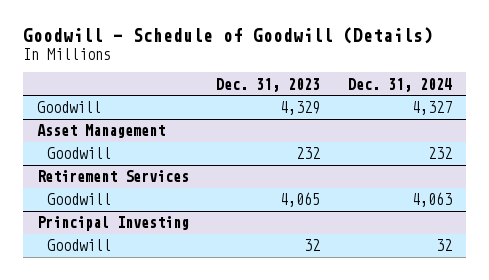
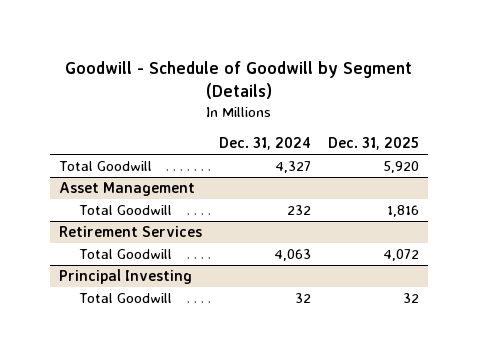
[22,27,433,45] Goodwill - Schedule of Goodwill (Details) -> [65,60,413,99] Goodwill - Schedule of Goodwill by Segment (Details)
[216,77,321,92] Dec. 31, 2023 -> none
none -> [328,137,420,151] Dec. 31, 2025
[36,101,101,114] Goodwill -> [59,161,153,172] Total Goodwill
[47,147,112,160] Goodwill -> [79,205,173,216] Total Goodwill
[47,193,112,206] Goodwill -> [79,249,173,260] Total Goodwill
[47,239,112,252] Goodwill -> [79,293,173,304] Total Goodwill

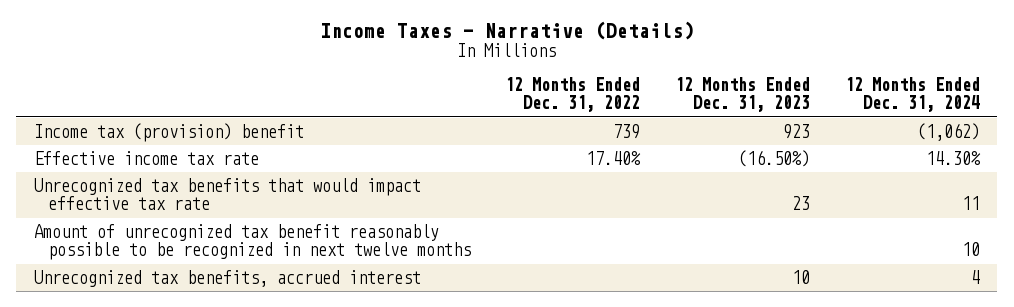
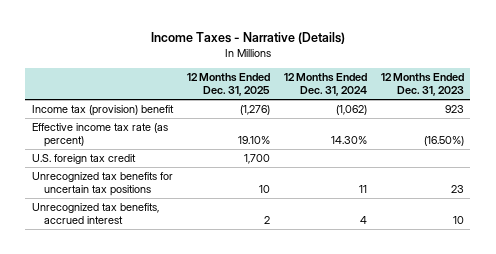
[505,77,641,113] 12 Months Ended Dec. 31, 2022 -> none
none -> [186,73,270,97] 12 Months Ended Dec. 31, 2025
[33,224,471,261] Amount of unrecognized tax benefit reasonably possible to be recognized in next twelve months -> none
[33,151,259,166] Effective income tax rate -> [32,123,169,148] Effective income tax rate (as percent)
none -> [32,154,137,165] U.S. foreign tax credit
[33,178,421,211] Unrecognized tax benefits that would impact effective tax rate -> [32,172,174,197] Unrecognized tax benefits for uncertain tax positions

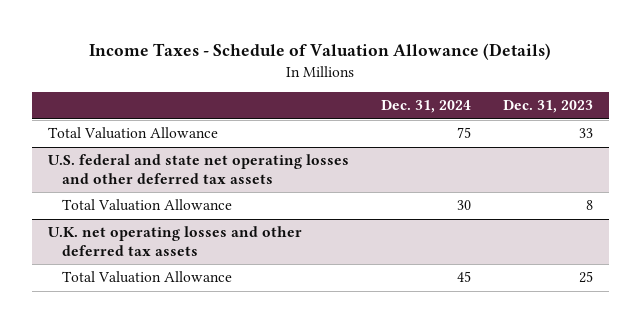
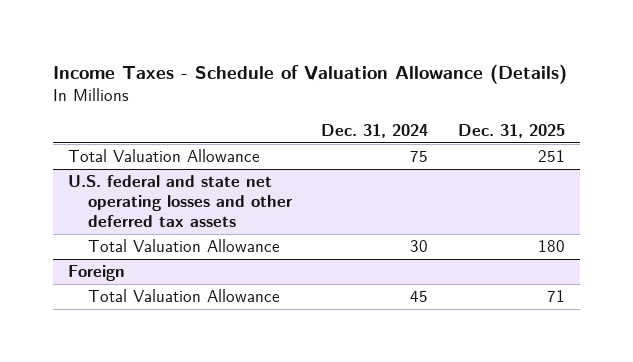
[502,100,593,114] Dec. 31, 2023 -> none
none -> [458,124,566,139] Dec. 31, 2025
[47,226,302,256] U.K. net operating losses and other deferred tax assets -> [67,265,125,282] Foreign

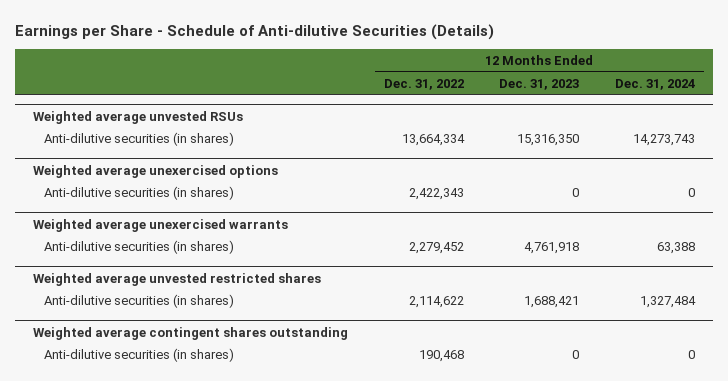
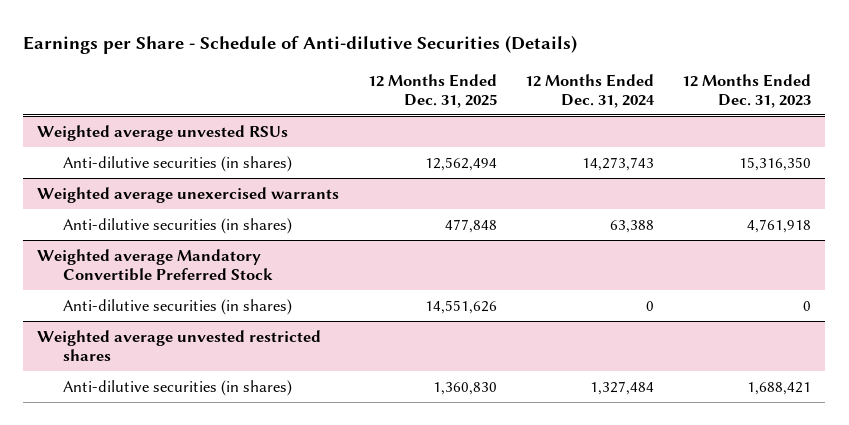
[383,78,464,90] Dec. 31, 2022 -> none
none -> [367,73,497,108] 12 Months Ended Dec. 31, 2025
[32,164,278,178] Weighted average unexercised options -> none
[44,186,235,201] Anti-dilutive securities (in shares) -> none
none -> [37,248,274,281] Weighted average Mandatory Convertible Preferred Stock
none -> [63,298,293,315] Anti-dilutive securities (in shares)
[32,326,348,340] Weighted average contingent shares outstanding -> none
[44,348,235,363] Anti-dilutive securities (in shares) -> none

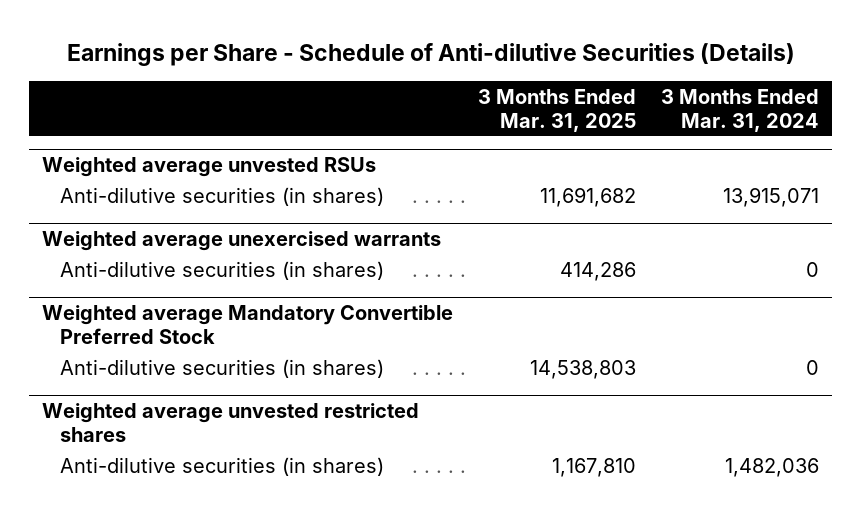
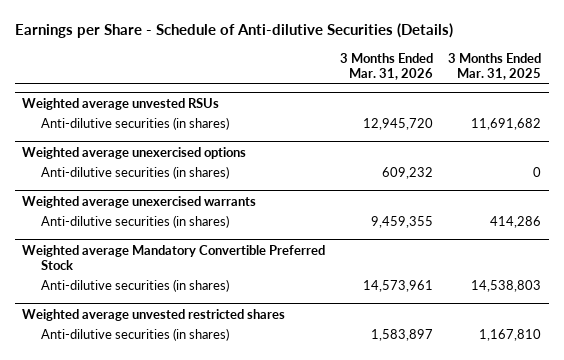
[661,88,820,132] 3 Months Ended Mar. 31, 2024 -> none
none -> [340,52,434,80] 3 Months Ended Mar. 31, 2026
none -> [22,146,247,159] Weighted average unexercised options
none -> [41,166,230,180] Anti-dilutive securities (in shares)

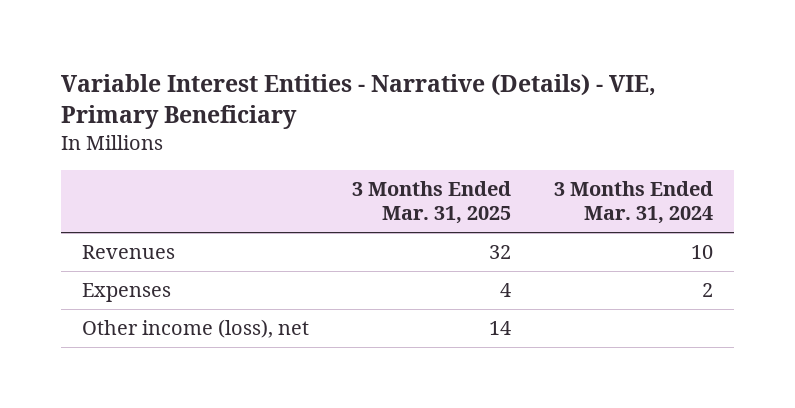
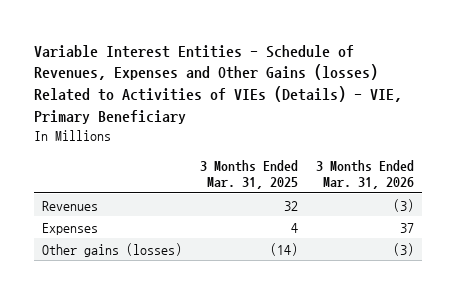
[61,74,657,129] Variable Interest Entities - Narrative (Details) - VIE, Primary Beneficiary -> [33,44,402,125] Variable Interest Entities - Schedule of Revenues, Expenses and Other Gains (losses) Related to Activities of VIEs (Details) - VIE, Primary Beneficiary
[553,180,713,225] 3 Months Ended Mar. 31, 2024 -> none
none -> [315,159,414,190] 3 Months Ended Mar. 31, 2026
[82,319,310,339] Other income (loss), net -> [42,242,183,257] Other gains (losses)
[489,321,512,336] 14 -> [270,242,299,256] (14)

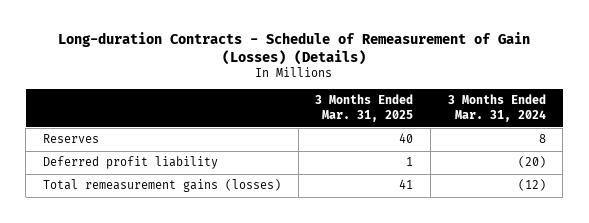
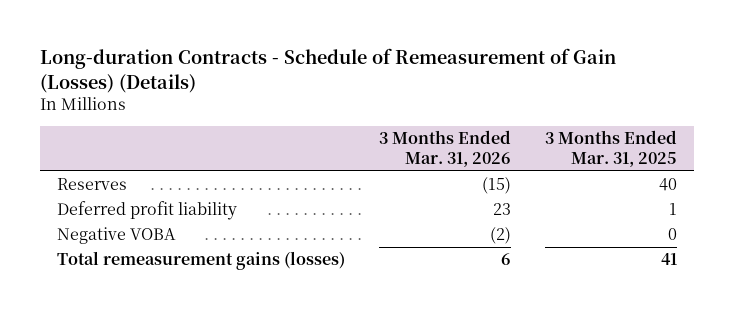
[447,94,546,123] 3 Months Ended Mar. 31, 2024 -> none
none -> [379,130,512,167] 3 Months Ended Mar. 31, 2026
none -> [56,227,176,245] Negative VOBA

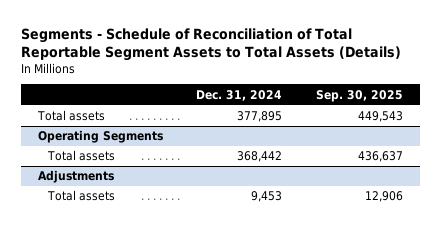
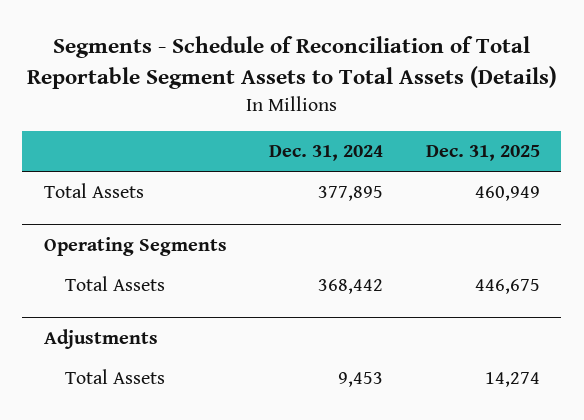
[315,89,403,102] Sep. 30, 2025 -> none
none -> [425,145,540,162] Dec. 31, 2025
[37,110,106,122] Total assets -> [43,183,144,199] Total Assets
[47,150,116,162] Total assets -> [65,276,166,292] Total Assets
[47,190,116,202] Total assets -> [65,369,166,385] Total Assets

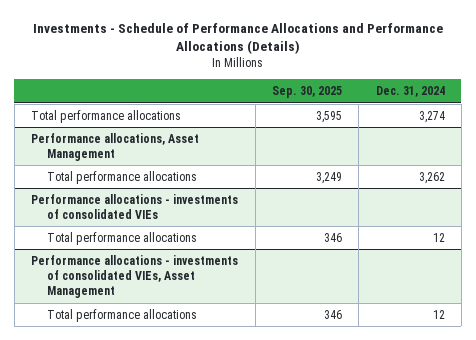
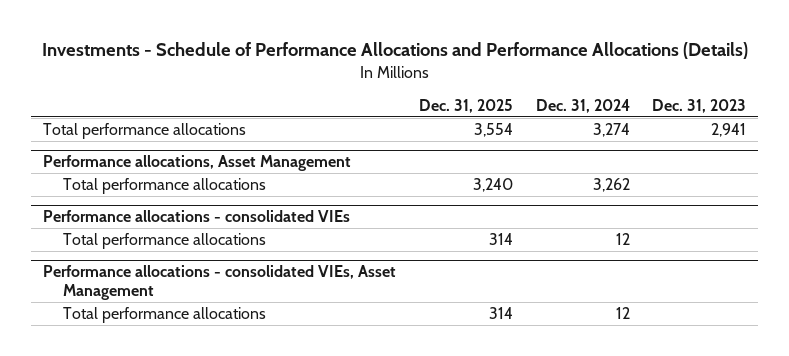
[271,86,342,99] Sep. 30, 2025 -> none
none -> [418,98,513,113] Dec. 31, 2025
none -> [652,98,747,113] Dec. 31, 2023
[31,193,239,219] Performance allocations - investments of consolidated VIEs -> [42,210,350,223] Performance allocations - consolidated VIEs
[31,254,239,299] Performance allocations - investments of consolidated VIEs, Asset Management -> [42,265,396,300] Performance allocations - consolidated VIEs, Asset Management

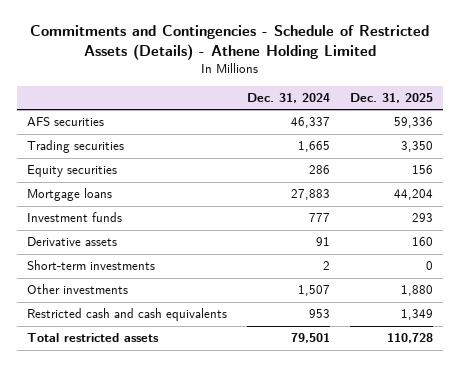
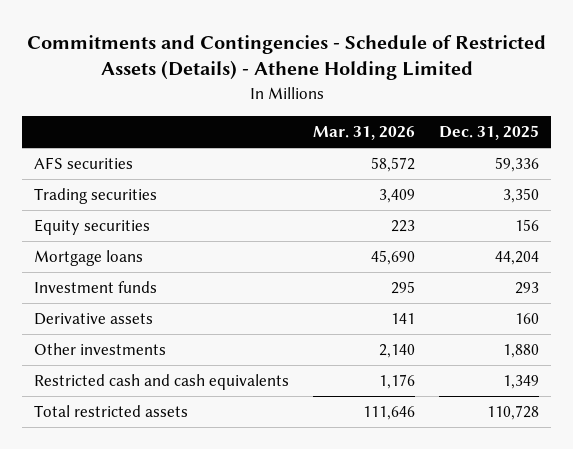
[247,92,331,103] Dec. 31, 2024 -> none
none -> [313,126,416,141] Mar. 31, 2026
[26,260,155,271] Short-term investments -> none

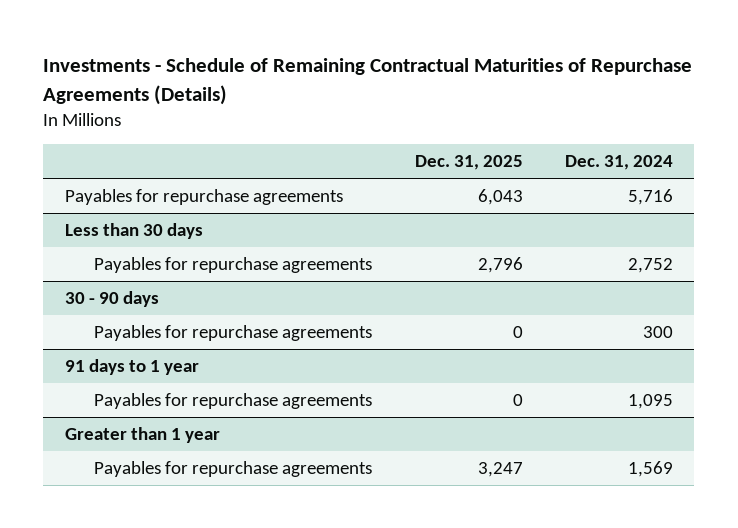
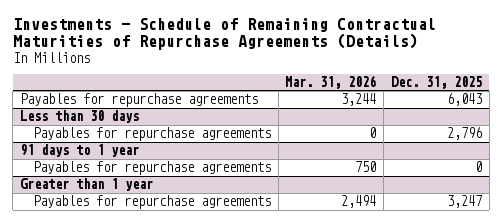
[565,155,674,171] Dec. 31, 2024 -> none
none -> [285,75,377,90] Mar. 31, 2026
[64,290,159,307] 30 - 90 days -> none
[94,324,373,341] Payables for repurchase agreements -> none

